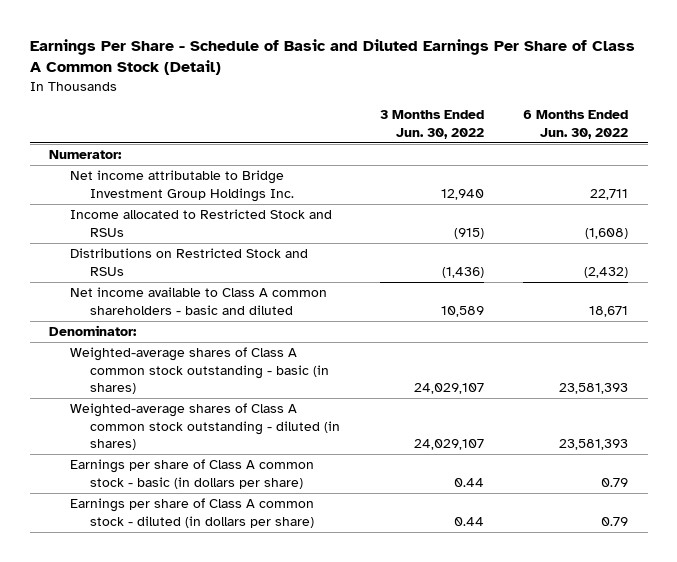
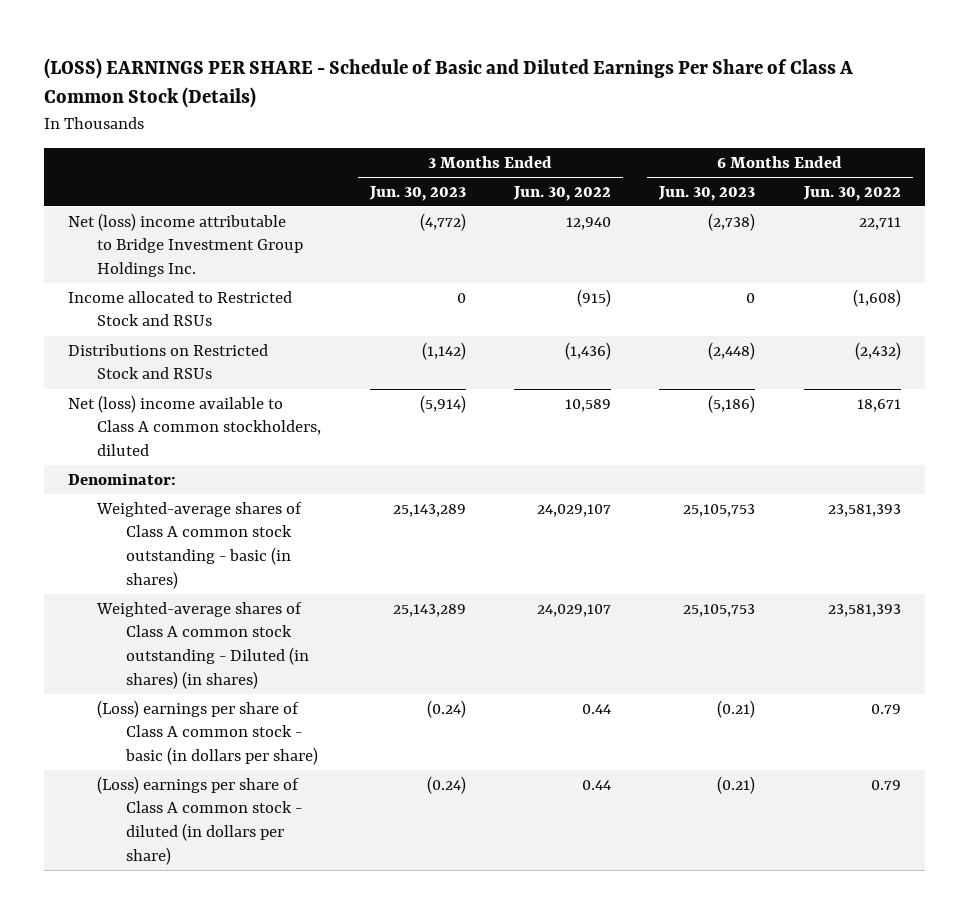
[29,38,635,76] Earnings Per Share - Schedule of Basic and Diluted Earnings Per Share of Class A Common Stock (Detail) -> [44,57,854,109] (LOSS) EARNINGS PER SHARE - Schedule of Basic and Diluted Earnings Per Share of Class A Common Stock (Details)
none -> [368,185,466,201] Jun. 30, 2023
none -> [658,185,756,201] Jun. 30, 2023
[49,150,123,160] Numerator: -> none
[69,170,295,202] Net income attributable to Bridge Investment Group Holdings Inc. -> [68,212,304,277] Net (loss) income attributable to Bridge Investment Group Holdings Inc.
[69,287,327,315] Net income available to Class A common shareholders - basic and diluted -> [68,394,322,456] Net (loss) income available to Class A common stockholders, diluted
[69,403,341,451] Weighted-average shares of Class A common stock outstanding - diluted (in shares) -> [96,601,310,689] Weighted-average shares of Class A common stock outstanding - Diluted (in shares) (in shares)
[69,459,314,489] Earnings per share of Class A common stock - basic (in dollars per share) -> [97,699,319,765] (Loss) earnings per share of Class A common stock - basic (in dollars per share)
[69,498,315,528] Earnings per share of Class A common stock - diluted (in dollars per share) -> [97,775,303,865] (Loss) earnings per share of Class A common stock - diluted (in dollars per share)

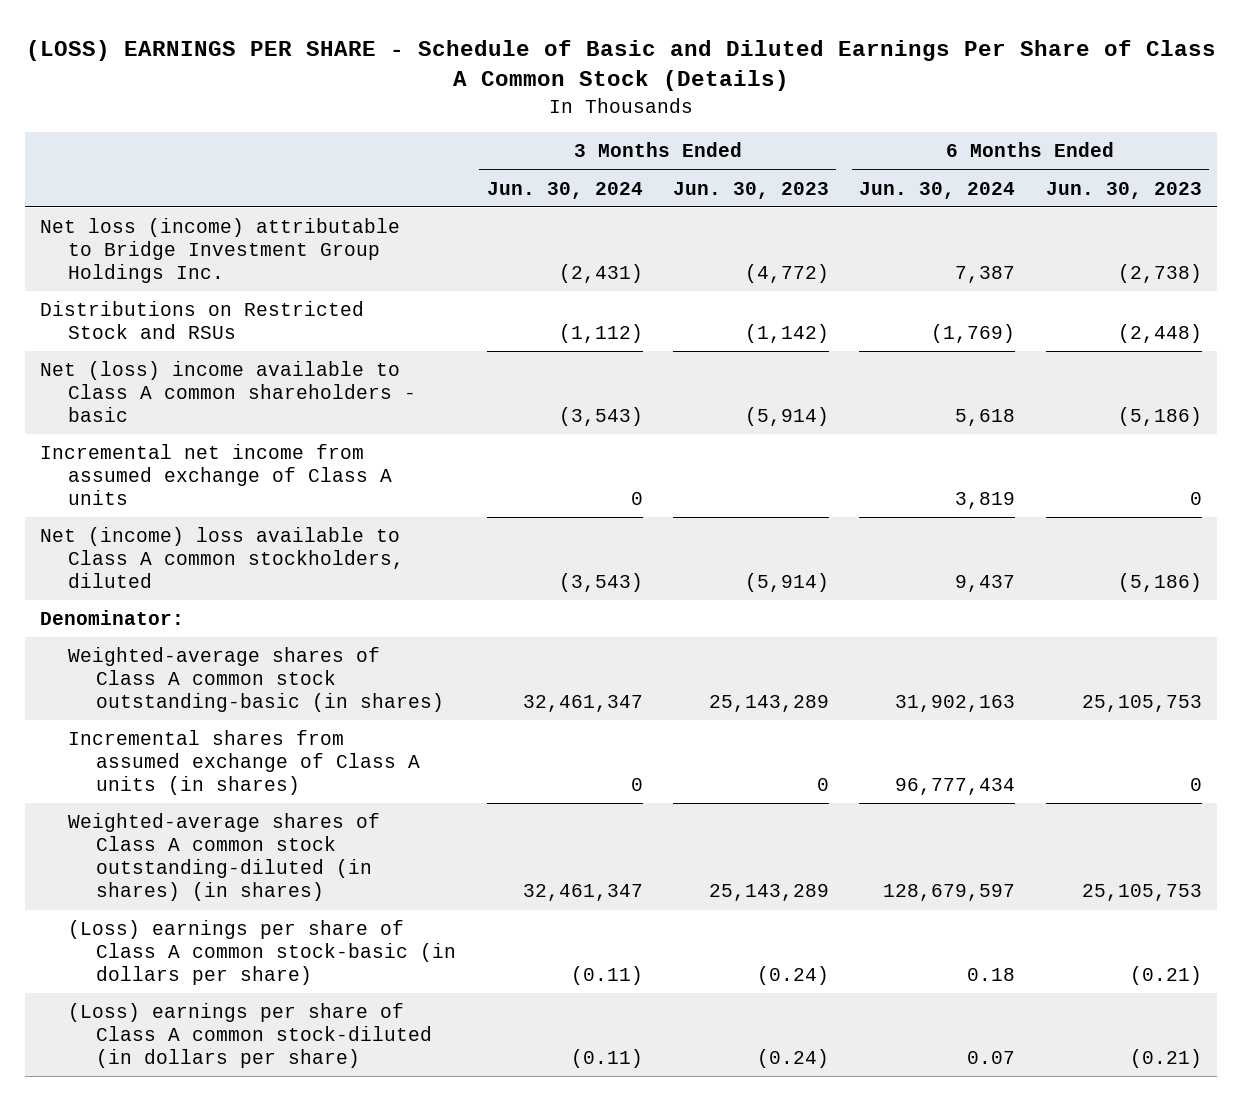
[513,185,612,201] Jun. 30, 2022 -> none
[802,185,901,201] Jun. 30, 2022 -> none
none -> [486,181,643,199] Jun. 30, 2024
none -> [859,181,1016,199] Jun. 30, 2024
[68,290,293,327] Income allocated to Restricted Stock and RSUs -> none
[68,212,304,277] Net (loss) income attributable to Bridge Investment Group Holdings Inc. -> [40,218,401,284] Net loss (income) attributable to Bridge Investment Group Holdings Inc.
none -> [40,361,417,423] Net (loss) income available to Class A common shareholders - basic
none -> [40,444,393,506] Incremental net income from assumed exchange of Class A units
[68,394,322,456] Net (loss) income available to Class A common stockholders, diluted -> [40,527,405,589] Net (income) loss available to Class A common stockholders, diluted
[96,501,303,589] Weighted-average shares of Class A common stock outstanding - basic (in shares) -> [68,647,445,713] Weighted-average shares of Class A common stock outstanding-basic (in shares)
none -> [68,730,421,796] Incremental shares from assumed exchange of Class A units (in shares)
[96,601,310,689] Weighted-average shares of Class A common stock outstanding - Diluted (in shares) (in shares) -> [68,813,381,902] Weighted-average shares of Class A common stock outstanding-diluted (in shares) (in shares)
[97,699,319,765] (Loss) earnings per share of Class A common stock - basic (in dollars per share) -> [68,920,457,986] (Loss) earnings per share of Class A common stock-basic (in dollars per share)
[97,775,303,865] (Loss) earnings per share of Class A common stock - diluted (in dollars per share) -> [68,1003,433,1069] (Loss) earnings per share of Class A common stock-diluted (in dollars per share)

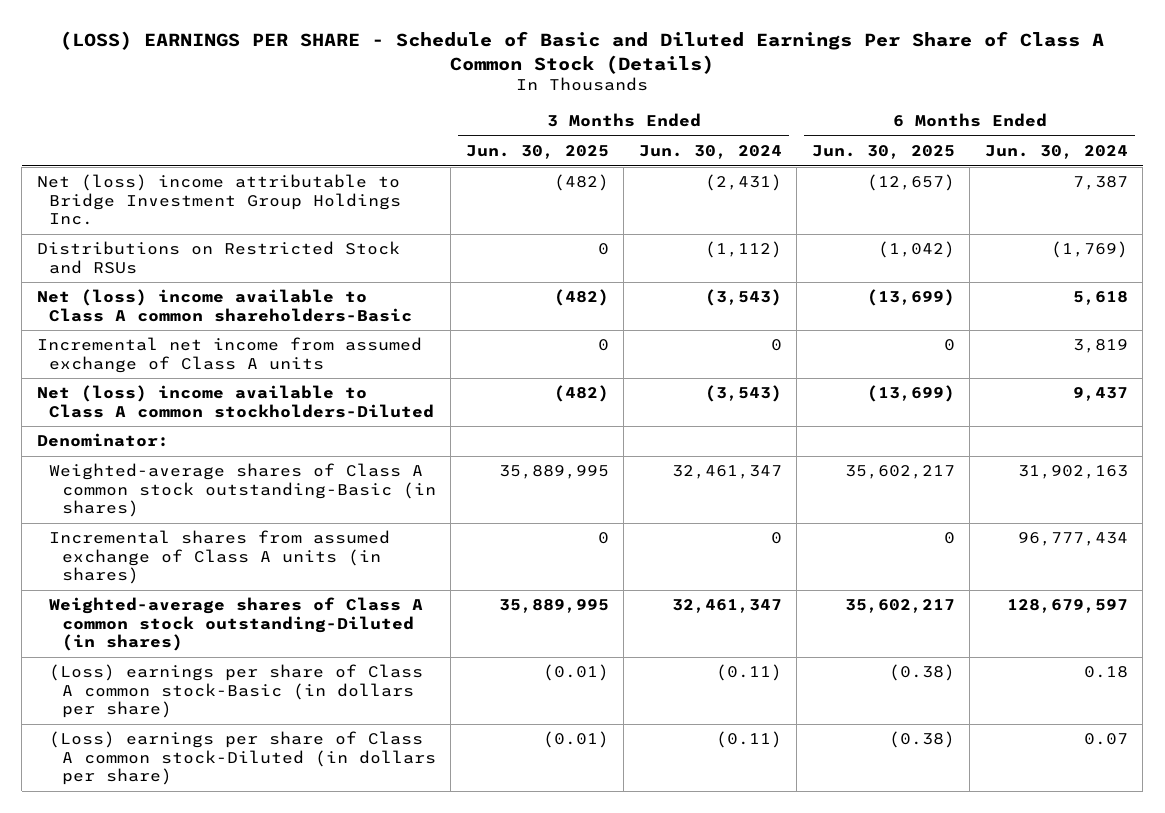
[672,181,829,199] Jun. 30, 2023 -> none
[1045,181,1202,199] Jun. 30, 2023 -> none
none -> [465,145,609,160] Jun. 30, 2025
none -> [811,145,955,160] Jun. 30, 2025
[40,218,401,284] Net loss (income) attributable to Bridge Investment Group Holdings Inc. -> [37,174,402,226] Net (loss) income attributable to Bridge Investment Group Holdings Inc.
[40,361,417,423] Net (loss) income available to Class A common shareholders - basic -> [37,289,413,322] Net (loss) income available to Class A common shareholders-Basic
[40,527,405,589] Net (income) loss available to Class A common stockholders, diluted -> [37,385,435,418] Net (loss) income available to Class A common stockholders-Diluted
[68,647,445,713] Weighted-average shares of Class A common stock outstanding-basic (in shares) -> [49,463,436,518] Weighted-average shares of Class A common stock outstanding-Basic (in shares)
[68,813,381,902] Weighted-average shares of Class A common stock outstanding-diluted (in shares) (in shares) -> [49,597,424,652] Weighted-average shares of Class A common stock outstanding-Diluted (in shares)
[68,920,457,986] (Loss) earnings per share of Class A common stock-basic (in dollars per share) -> [49,664,424,719] (Loss) earnings per share of Class A common stock-Basic (in dollars per share)
[68,1003,433,1069] (Loss) earnings per share of Class A common stock-diluted (in dollars per share) -> [49,731,436,786] (Loss) earnings per share of Class A common stock-Diluted (in dollars per share)

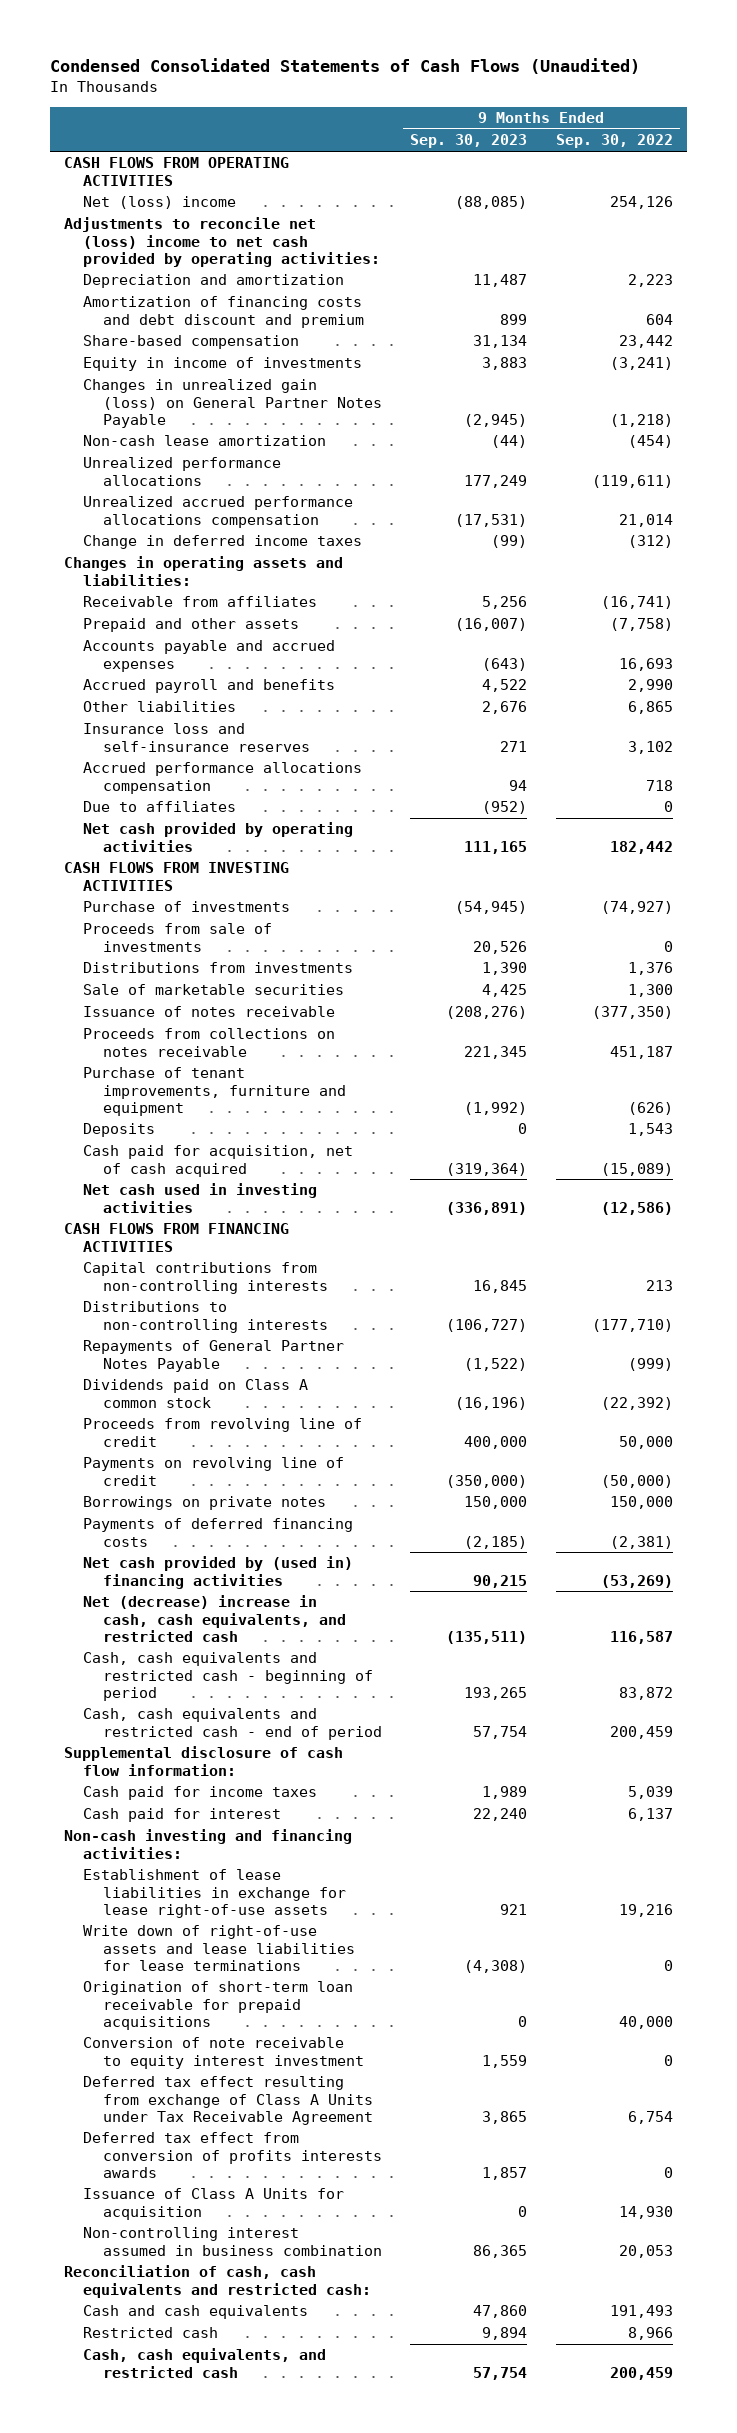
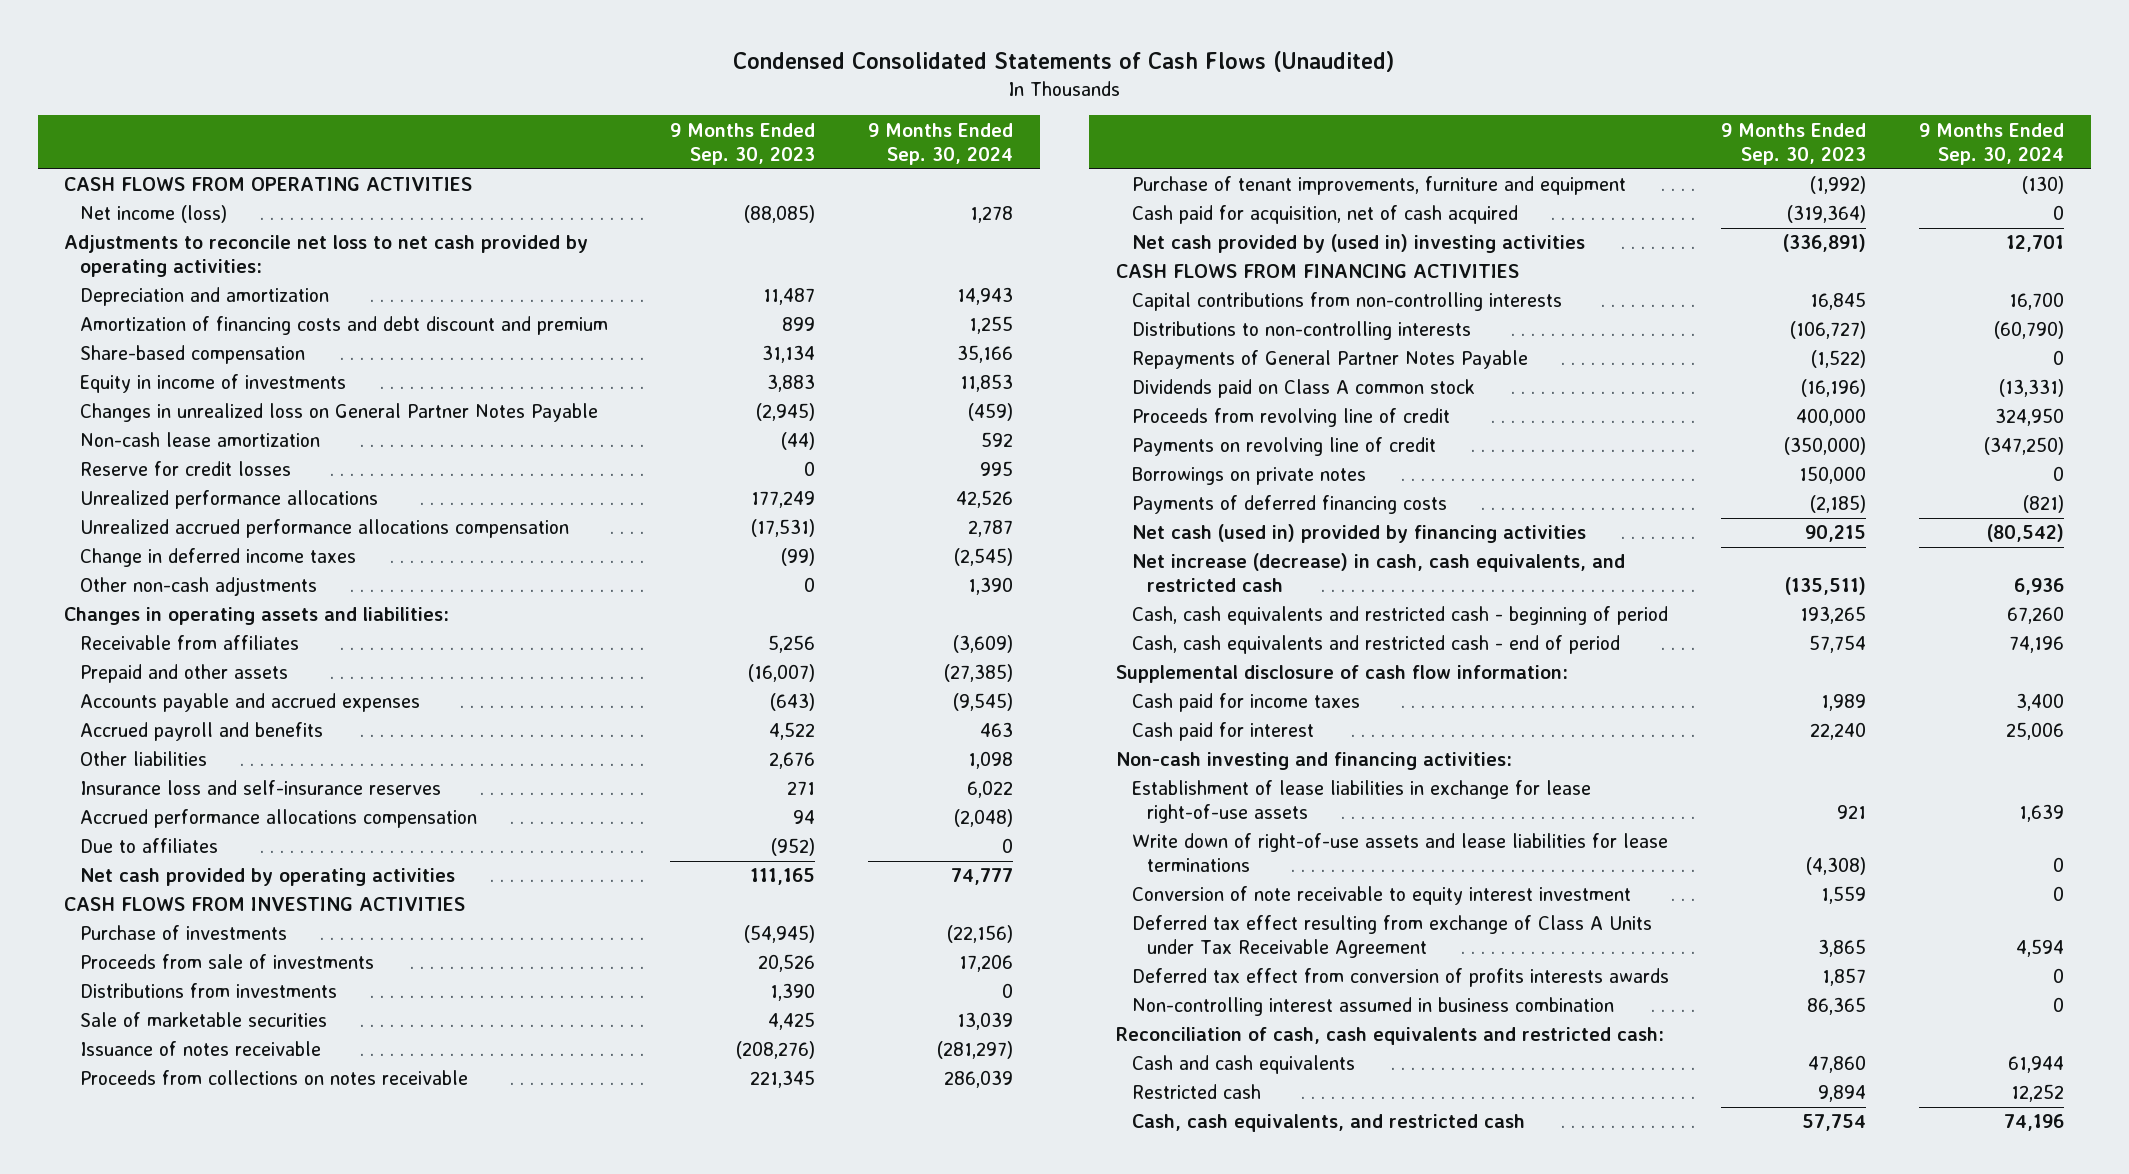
[555,134,673,149] Sep. 30, 2022 -> none
none -> [868,122,1014,165] 9 Months Ended Sep. 30, 2024
[83,196,237,210] Net (loss) income -> [80,205,228,224] Net income (loss)
[64,217,381,267] Adjustments to reconcile net (loss) income to net cash provided by operating activities: -> [64,235,589,278] Adjustments to reconcile net loss to net cash provided by operating activities:
[83,379,382,428] Changes in unrealized gain (loss) on General Partner Notes Payable -> [80,403,599,423] Changes in unrealized loss on General Partner Notes Payable
none -> [80,461,292,477] Reserve for credit losses
none -> [80,577,318,597] Other non-cash adjustments
[83,1123,156,1138] Deposits -> none
[83,1183,318,1213] Net cash used in investing activities -> [1131,234,1585,254] Net cash provided by (used in) investing activities
[83,1556,354,1589] Net cash provided by (used in) financing activities -> [1131,524,1586,544] Net cash (used in) provided by financing activities
[83,1595,346,1642] Net (decrease) increase in cash, cash equivalents, and restricted cash -> [1131,553,1625,593] Net increase (decrease) in cash, cash equivalents, and restricted cash
[83,1981,354,2030] Origination of short-term loan receivable for prepaid acquisitions -> none
[83,2188,345,2220] Issuance of Class A Units for acquisition -> none

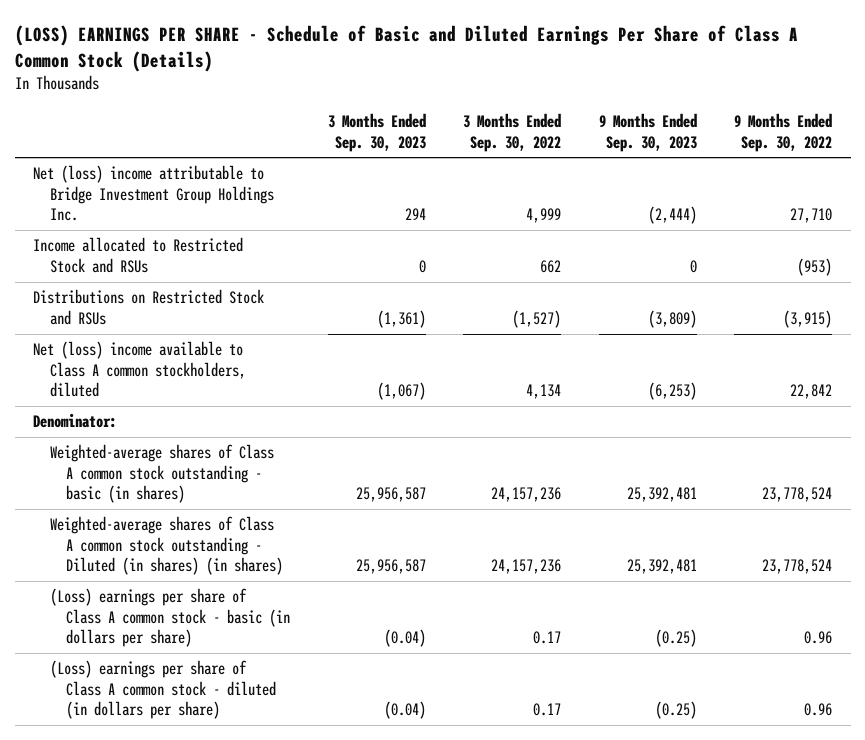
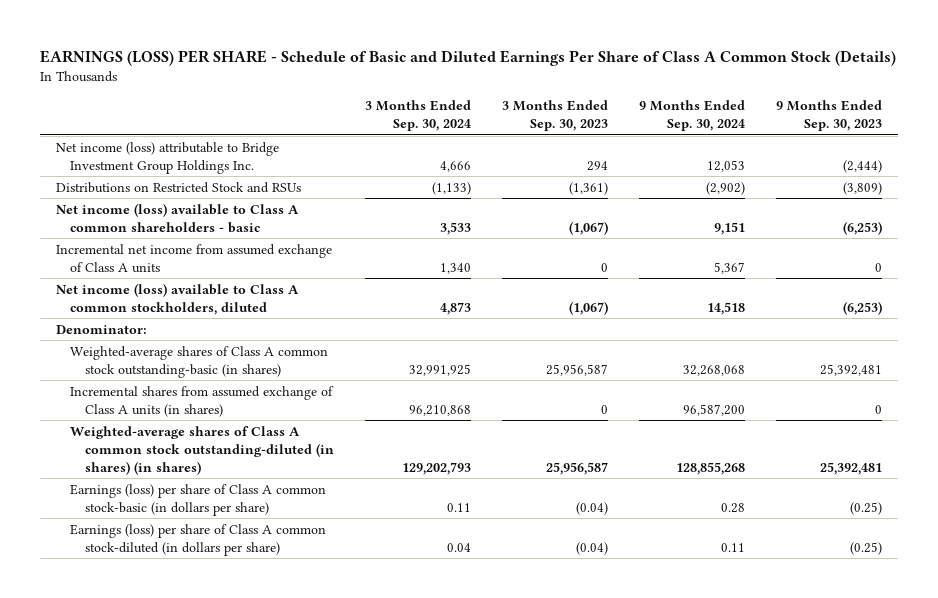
[14,24,798,72] (LOSS) EARNINGS PER SHARE - Schedule of Basic and Diluted Earnings Per Share of Class A Common Stock (Details) -> [40,49,897,66] EARNINGS (LOSS) PER SHARE - Schedule of Basic and Diluted Earnings Per Share of Class A Common Stock (Details)
[463,113,562,152] 3 Months Ended Sep. 30, 2022 -> none
[733,113,832,152] 9 Months Ended Sep. 30, 2022 -> none
none -> [365,100,472,132] 3 Months Ended Sep. 30, 2024
none -> [639,100,746,132] 9 Months Ended Sep. 30, 2024
[33,237,244,273] Income allocated to Restricted Stock and RSUs -> none
[33,165,274,222] Net (loss) income attributable to Bridge Investment Group Holdings Inc. -> [55,141,279,174] Net income (loss) attributable to Bridge Investment Group Holdings Inc.
none -> [55,202,299,233] Net income (loss) available to Class A common shareholders - basic
none -> [55,243,332,273] Incremental net income from assumed exchange of Class A units
[33,341,246,398] Net (loss) income available to Class A common stockholders, diluted -> [55,282,299,315] Net income (loss) available to Class A common stockholders, diluted
[49,444,274,504] Weighted-average shares of Class A common stock outstanding - basic (in shares) -> [70,345,329,378] Weighted-average shares of Class A common stock outstanding-basic (in shares)
none -> [70,385,335,417] Incremental shares from assumed exchange of Class A units (in shares)
[49,516,284,576] Weighted-average shares of Class A common stock outstanding - Diluted (in shares) (in shares) -> [70,425,335,475] Weighted-average shares of Class A common stock outstanding-diluted (in shares) (in shares)
[49,588,291,648] (Loss) earnings per share of Class A common stock - basic (in dollars per share) -> [70,483,327,516] Earnings (loss) per share of Class A common stock-basic (in dollars per share)
[49,660,277,720] (Loss) earnings per share of Class A common stock - diluted (in dollars per share) -> [70,523,327,556] Earnings (loss) per share of Class A common stock-diluted (in dollars per share)

